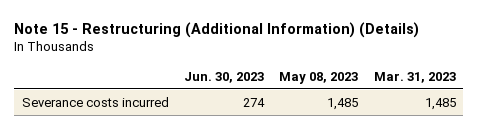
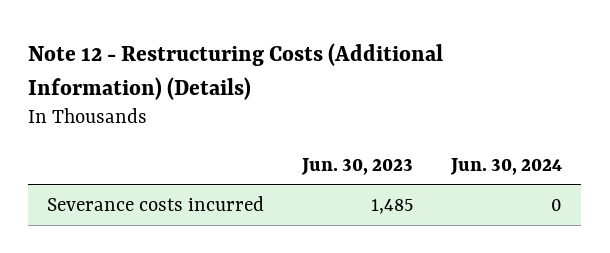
[14,21,420,38] Note 15 - Restructuring (Additional Information) (Details) -> [28,43,444,100] Note 12 - Restructuring Costs (Additional Information) (Details)
[279,71,359,84] May 08, 2023 -> none
[373,71,456,83] Mar. 31, 2023 -> none
none -> [450,157,563,175] Jun. 30, 2024
[243,97,266,107] 274 -> [371,199,414,215] 1,485

